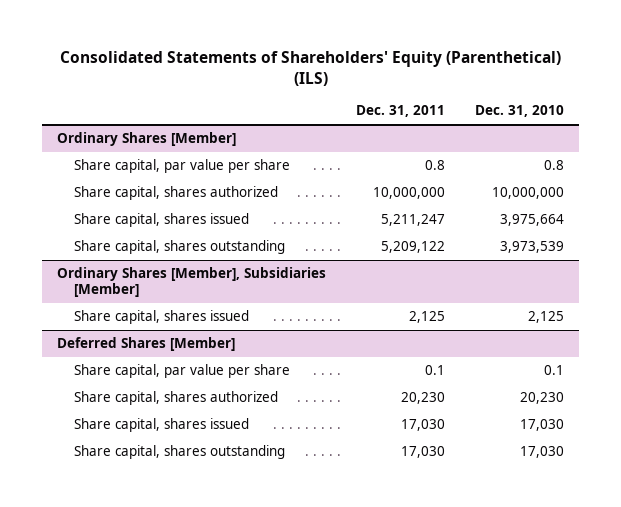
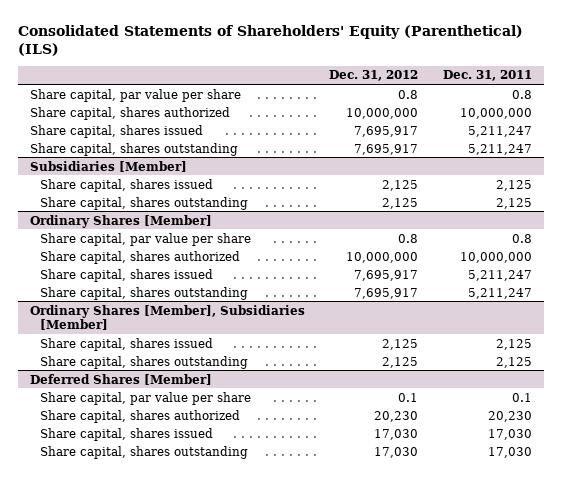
[475,105,565,118] Dec. 31, 2010 -> none
none -> [329,70,419,82] Dec. 31, 2012
none -> [29,88,241,102] Share capital, par value per share
none -> [29,106,230,120] Share capital, shares authorized
none -> [29,124,203,138] Share capital, shares issued
none -> [29,142,238,156] Share capital, shares outstanding
none -> [29,160,187,172] Subsidiaries [Member]
none -> [39,178,213,192] Share capital, shares issued
none -> [39,196,248,210] Share capital, shares outstanding
[381,241,446,254] 5,209,122 -> [467,287,532,299] 5,211,247
none -> [39,355,248,369] Share capital, shares outstanding

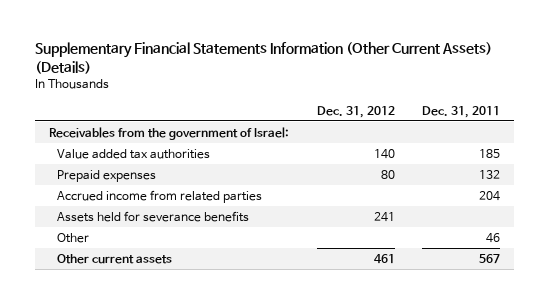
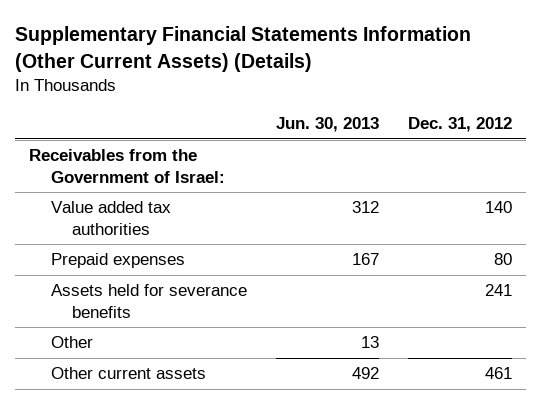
[422,105,501,118] Dec. 31, 2011 -> none
none -> [275,117,379,133] Jun. 30, 2013
[48,126,289,140] Receivables from the government of Israel: -> [29,149,225,183] Receivables from the Government of Israel:
[57,189,263,203] Accrued income from related parties -> none

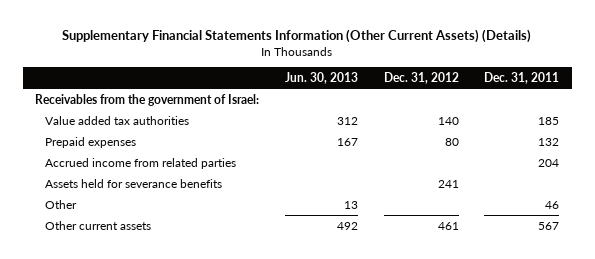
none -> [484,71,560,84] Dec. 31, 2011
[29,149,225,183] Receivables from the Government of Israel: -> [35,93,260,106] Receivables from the government of Israel:
none -> [45,157,237,169] Accrued income from related parties

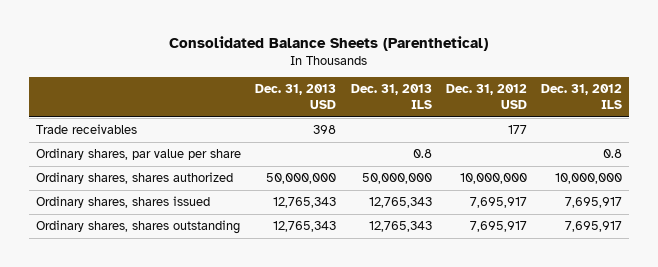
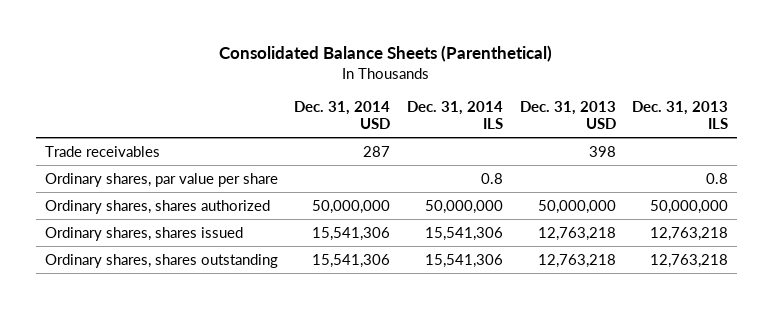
[445,84,527,110] Dec. 31, 2012 USD -> none
[541,84,623,110] Dec. 31, 2012 ILS -> none
none -> [294,101,391,129] Dec. 31, 2014 USD
none -> [406,101,503,129] Dec. 31, 2014 ILS
[273,197,337,209] 12,765,343 -> [537,226,616,241] 12,763,218
[368,197,432,209] 12,765,343 -> [650,226,729,241] 12,763,218
[273,221,337,233] 12,765,343 -> [537,253,616,268] 12,763,218
[368,221,432,233] 12,765,343 -> [650,253,729,268] 12,763,218

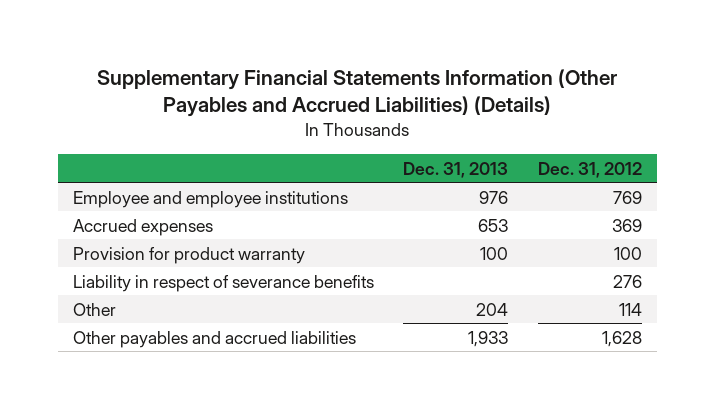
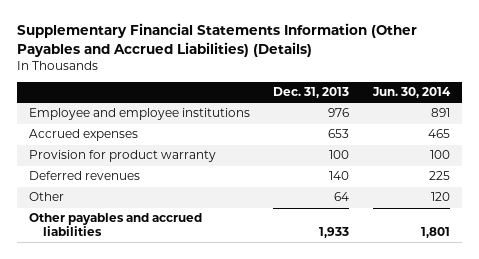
[538,161,643,178] Dec. 31, 2012 -> none
none -> [372,86,452,98] Jun. 30, 2014
[72,274,374,292] Liability in respect of severance benefits -> none
none -> [28,171,140,181] Deferred revenues
[476,302,509,316] 204 -> [334,192,350,202] 64

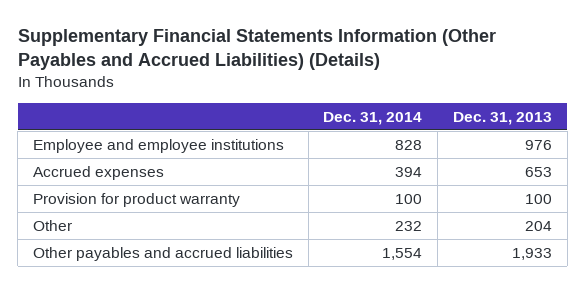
[372,86,452,98] Jun. 30, 2014 -> none
none -> [323,111,423,125] Dec. 31, 2014
[28,171,140,181] Deferred revenues -> none
[334,192,350,202] 64 -> [525,220,553,231] 204

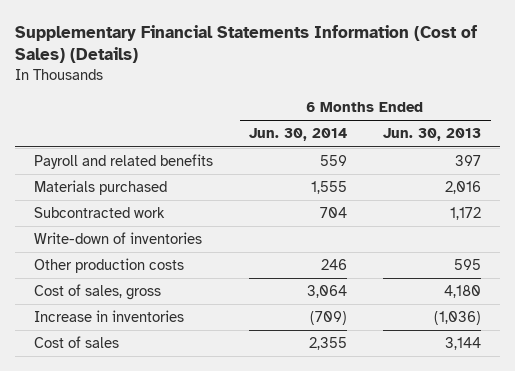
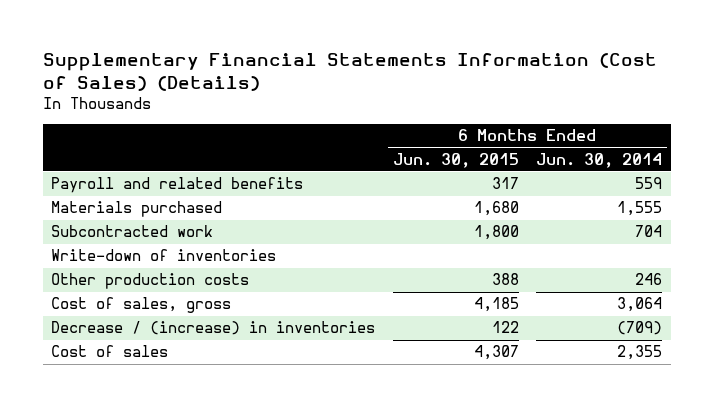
[383,128,482,142] Jun. 30, 2013 -> none
none -> [392,152,519,168] Jun. 30, 2015
[33,309,184,322] Increase in inventories -> [51,321,376,336] Decrease / (increase) in inventories

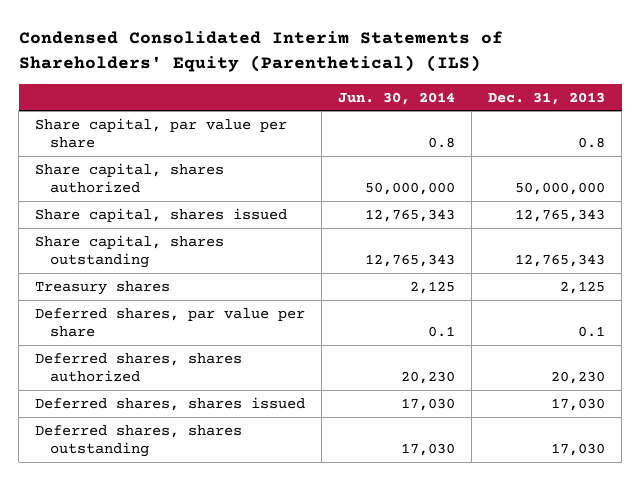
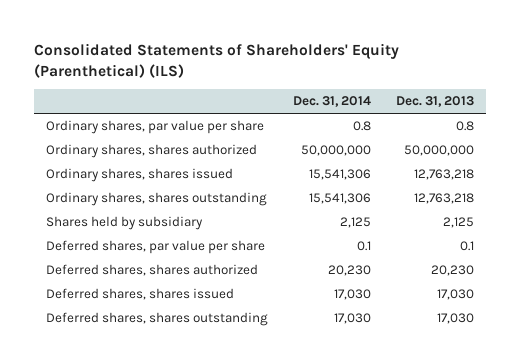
[18,31,503,72] Condensed Consolidated Interim Statements of Shareholders' Equity (Parenthetical) (ILS) -> [33,42,399,78] Consolidated Statements of Shareholders' Equity (Parenthetical) (ILS)
[338,91,456,105] Jun. 30, 2014 -> none
none -> [292,96,371,108] Dec. 31, 2014
[35,118,288,149] Share capital, par value per share -> [46,120,265,135] Ordinary shares, par value per share
[35,163,225,194] Share capital, shares authorized -> [46,144,258,159] Ordinary shares, shares authorized
[35,208,288,223] Share capital, shares issued -> [46,168,234,183] Ordinary shares, shares issued
[515,209,606,223] 12,765,343 -> [413,169,474,181] 12,763,218
[35,235,225,269] Share capital, shares outstanding -> [46,192,268,207] Ordinary shares, shares outstanding
[515,254,606,268] 12,765,343 -> [413,193,474,205] 12,763,218
[35,281,171,296] Treasury shares -> [46,216,204,231] Shares held by subsidiary

